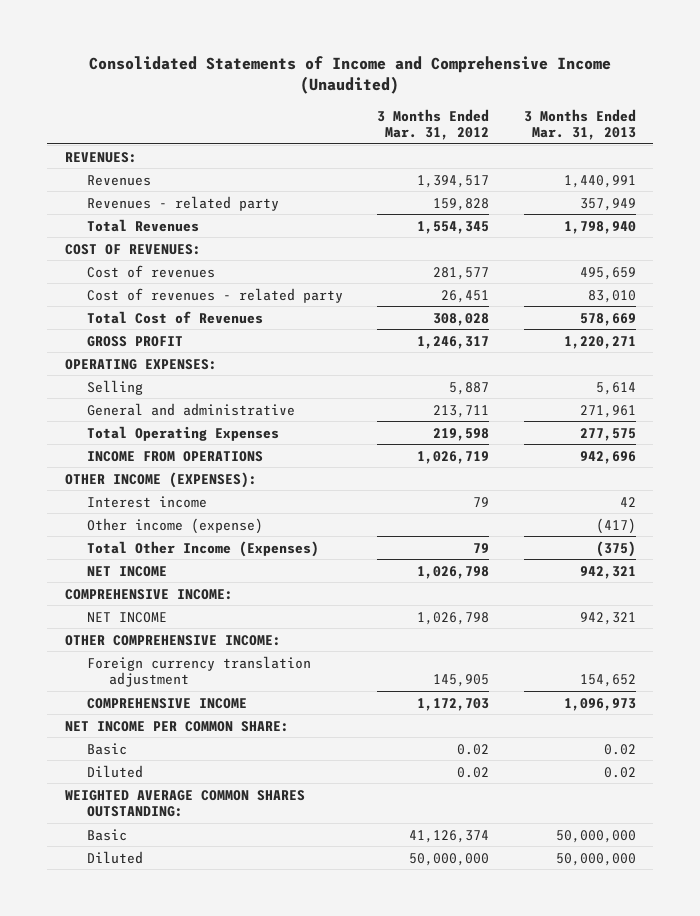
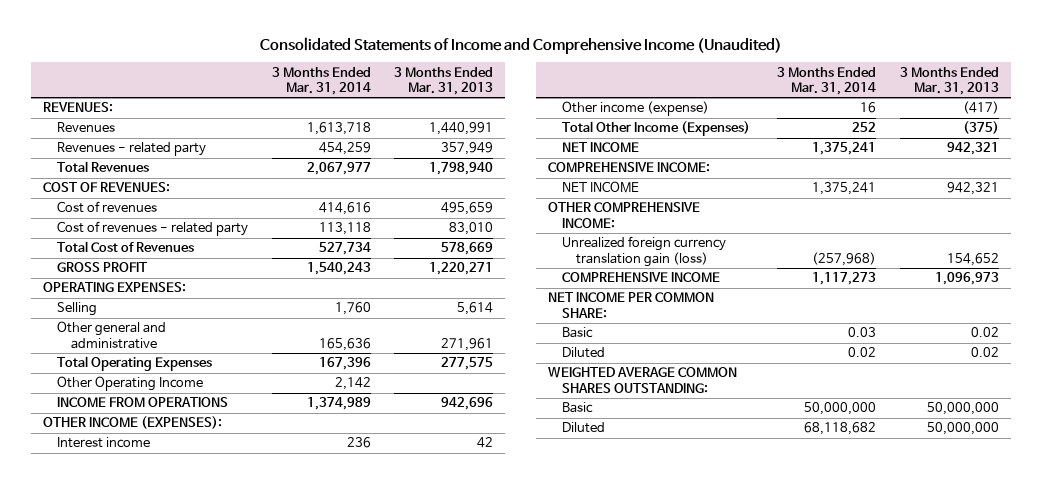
[377,108,490,140] 3 Months Ended Mar. 31, 2012 -> none
none -> [271,66,371,95] 3 Months Ended Mar. 31, 2014
[86,402,295,416] General and administrative -> [56,321,166,349] Other general and administrative
none -> [56,376,203,392] Other Operating Income
[86,655,311,687] Foreign currency translation adjustment -> [562,236,727,267] Unrealized foreign currency translation gain (loss)

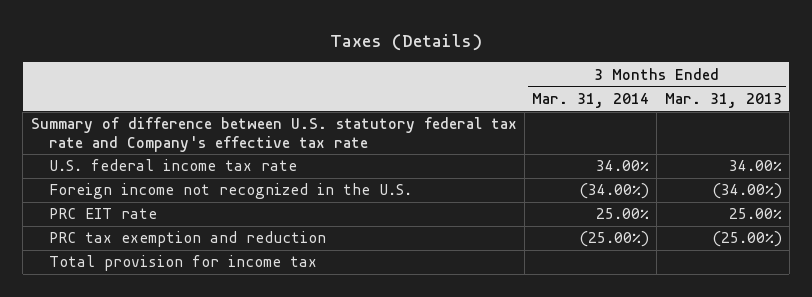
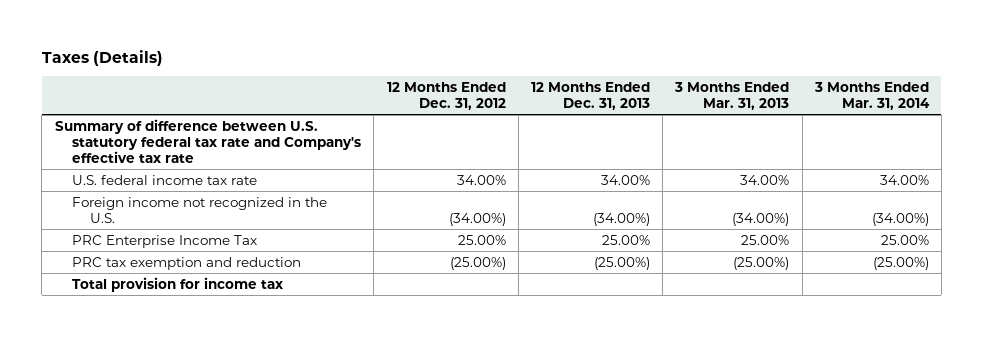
none -> [386,81,506,111] 12 Months Ended Dec. 31, 2012
none -> [530,81,650,111] 12 Months Ended Dec. 31, 2013
[48,208,157,220] PRC EIT rate -> [72,234,258,248] PRC Enterprise Income Tax

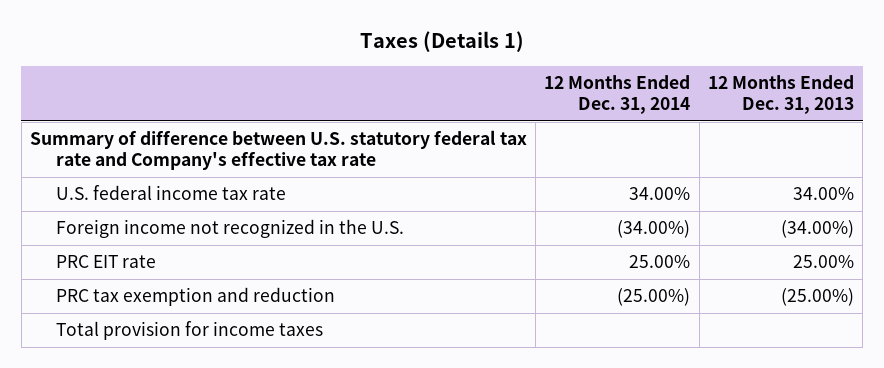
[41,49,163,66] Taxes (Details) -> [359,31,524,53] Taxes (Details 1)
[386,81,506,111] 12 Months Ended Dec. 31, 2012 -> none
[674,81,790,111] 3 Months Ended Mar. 31, 2013 -> none
[813,81,930,111] 3 Months Ended Mar. 31, 2014 -> none
none -> [544,75,691,115] 12 Months Ended Dec. 31, 2014
[72,234,258,248] PRC Enterprise Income Tax -> [55,255,156,269] PRC EIT rate
[72,276,284,292] Total provision for income tax -> [55,321,323,341] Total provision for income taxes

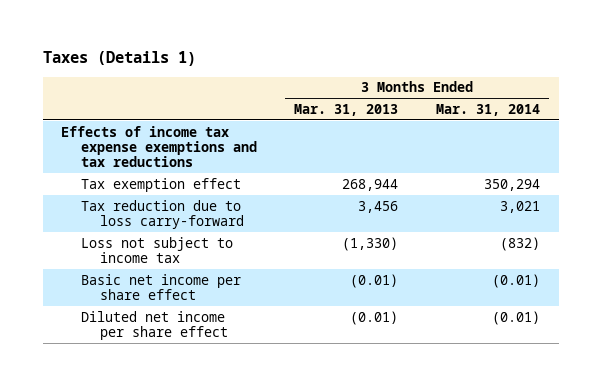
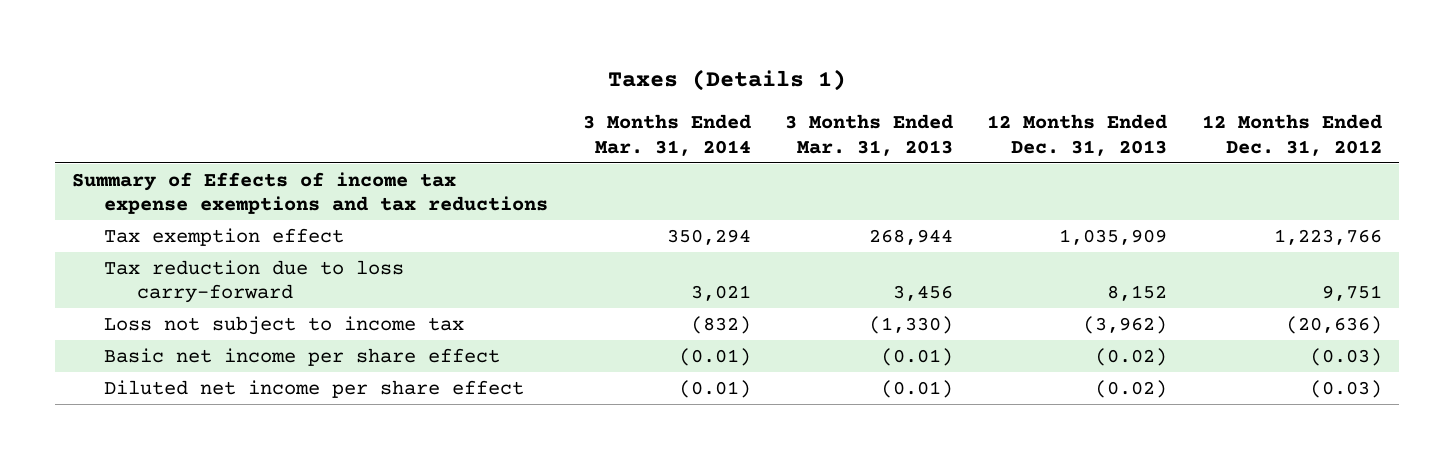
none -> [987,114,1168,156] 12 Months Ended Dec. 31, 2013
none -> [1201,114,1382,156] 12 Months Ended Dec. 31, 2012
[61,125,257,168] Effects of income tax expense exemptions and tax reductions -> [71,171,549,215] Summary of Effects of income tax expense exemptions and tax reductions

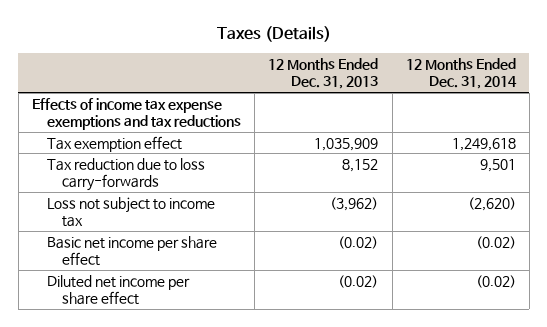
[607,69,846,92] Taxes (Details 1) -> [216,26,331,43] Taxes (Details)
[582,114,751,156] 3 Months Ended Mar. 31, 2014 -> none
[784,114,953,156] 3 Months Ended Mar. 31, 2013 -> none
[1201,114,1382,156] 12 Months Ended Dec. 31, 2012 -> none
none -> [405,57,517,90] 12 Months Ended Dec. 31, 2014
[71,171,549,215] Summary of Effects of income tax expense exemptions and tax reductions -> [31,97,242,131] Effects of income tax expense exemptions and tax reductions
[104,259,405,304] Tax reduction due to loss carry-forward -> [47,157,206,192] Tax reduction due to loss carry-forwards

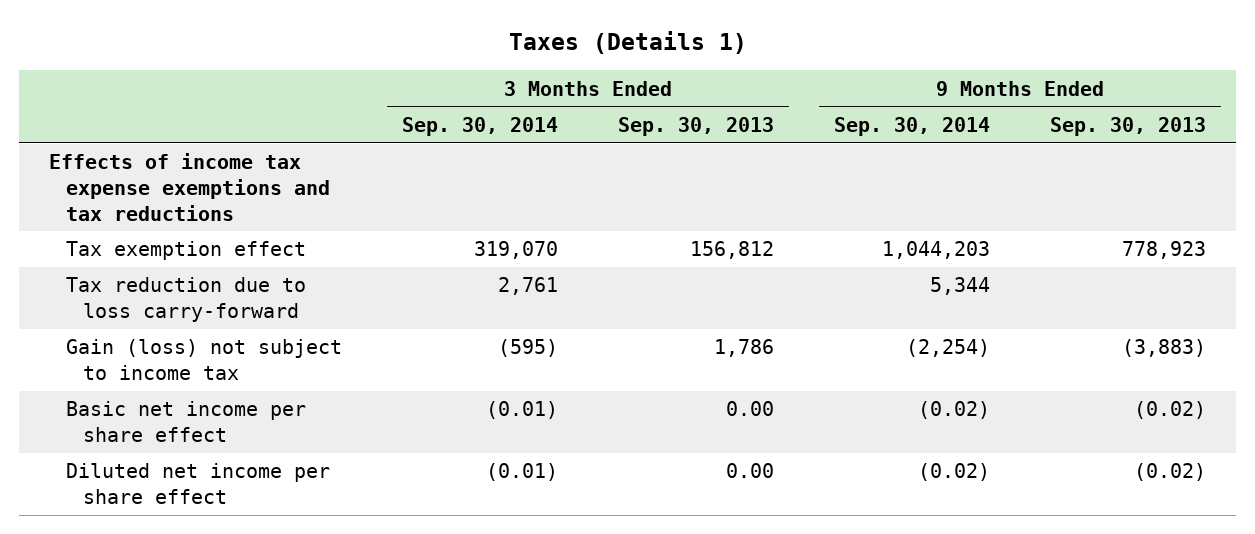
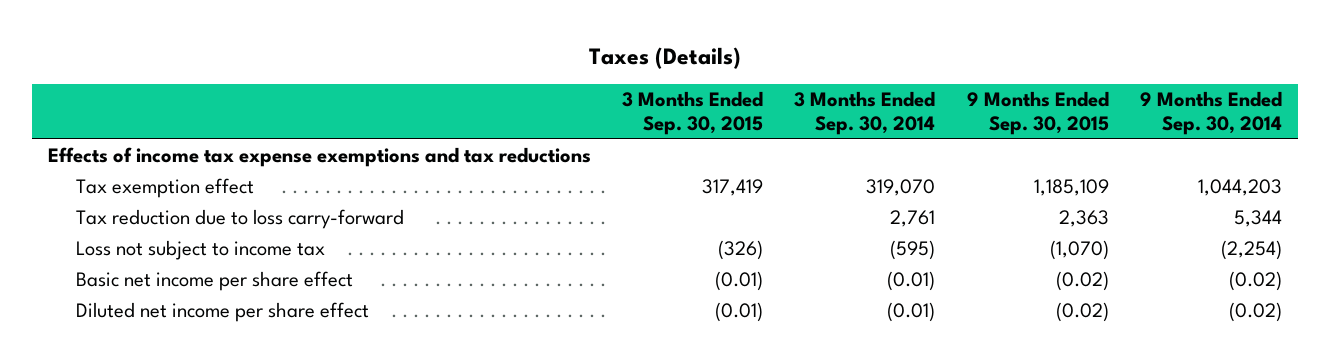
[508,31,747,55] Taxes (Details 1) -> [588,46,741,69] Taxes (Details)
[617,116,774,136] Sep. 30, 2013 -> none
[1049,116,1206,136] Sep. 30, 2013 -> none
none -> [621,91,763,135] 3 Months Ended Sep. 30, 2015
none -> [966,91,1109,135] 9 Months Ended Sep. 30, 2015
[65,339,342,381] Gain (loss) not subject to income tax -> [76,240,326,261] Loss not subject to income tax

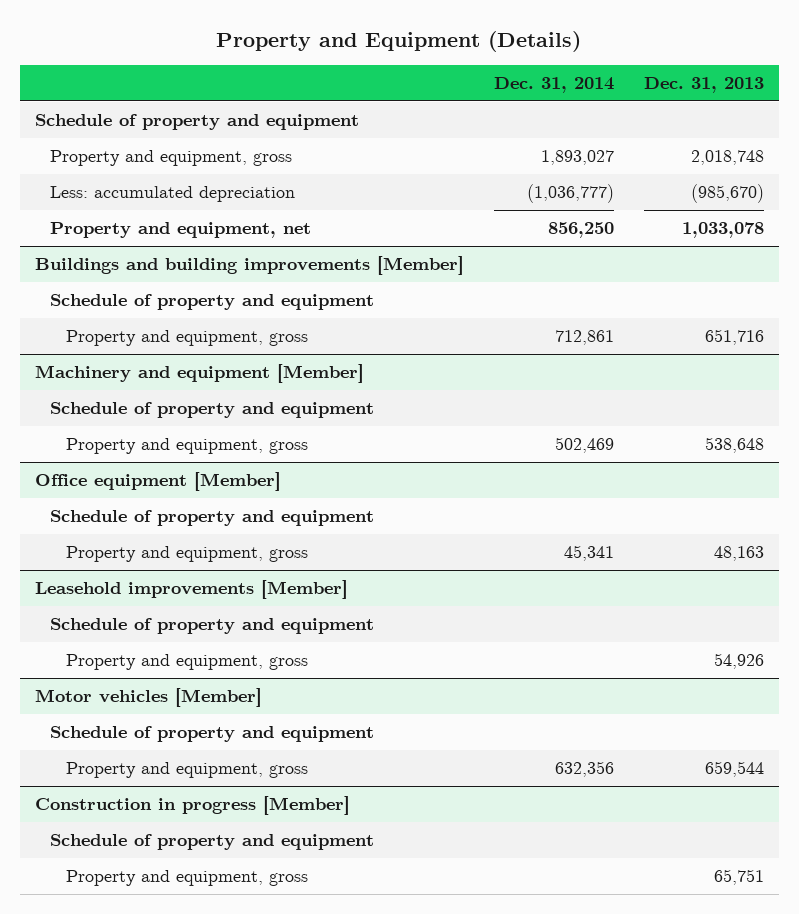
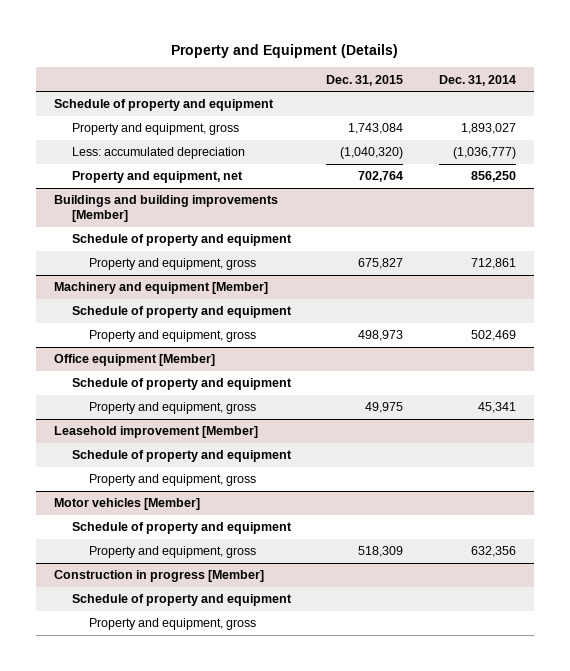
[644,77,765,94] Dec. 31, 2013 -> none
none -> [326,74,404,86] Dec. 31, 2015
[34,579,348,599] Leasehold improvements [Member] -> [53,426,258,439] Leasehold improvement [Member]

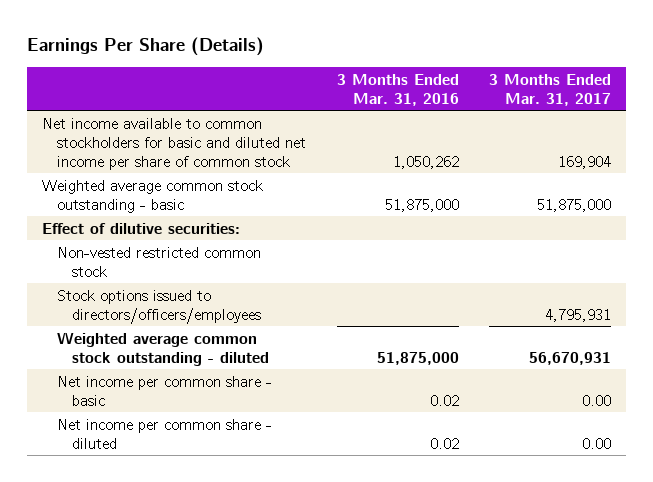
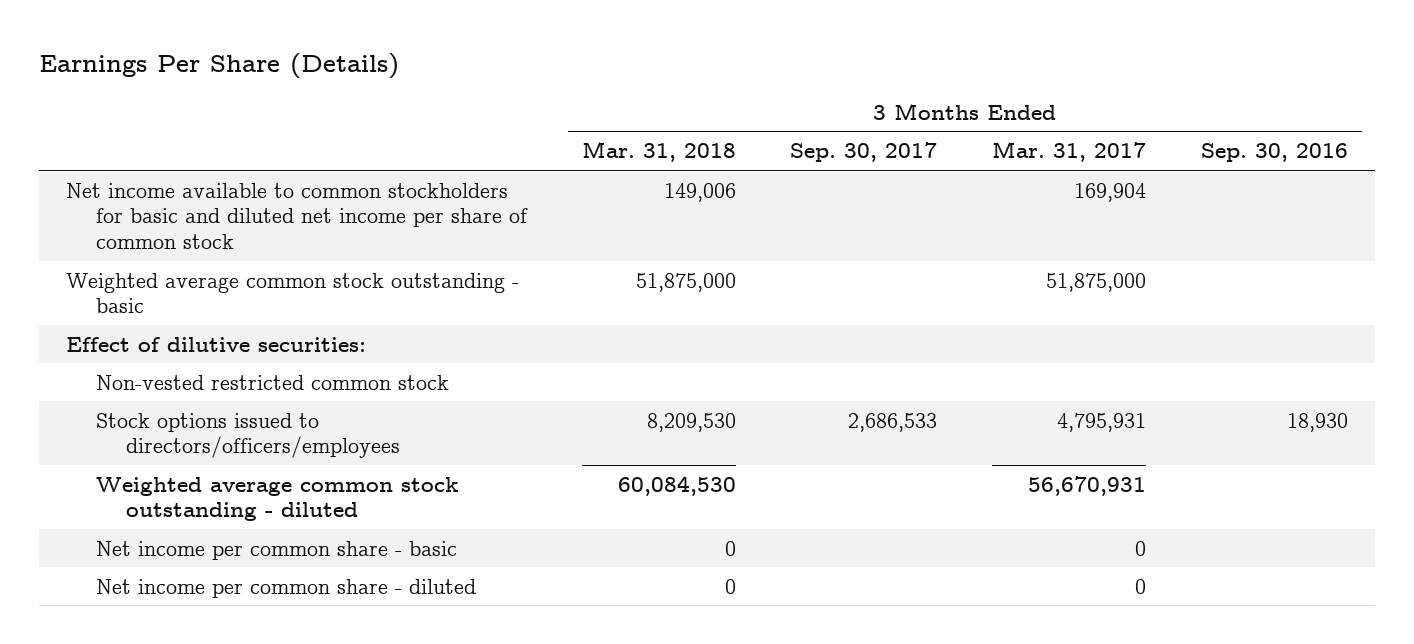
[336,73,459,106] 3 Months Ended Mar. 31, 2016 -> none
none -> [581,141,736,163] Mar. 31, 2018
none -> [790,142,938,163] Sep. 30, 2017
none -> [1200,143,1348,163] Sep. 30, 2016
[581,394,611,406] 0.00 -> [1135,540,1147,556] 0
[581,437,611,449] 0.00 -> [1135,578,1147,594] 0

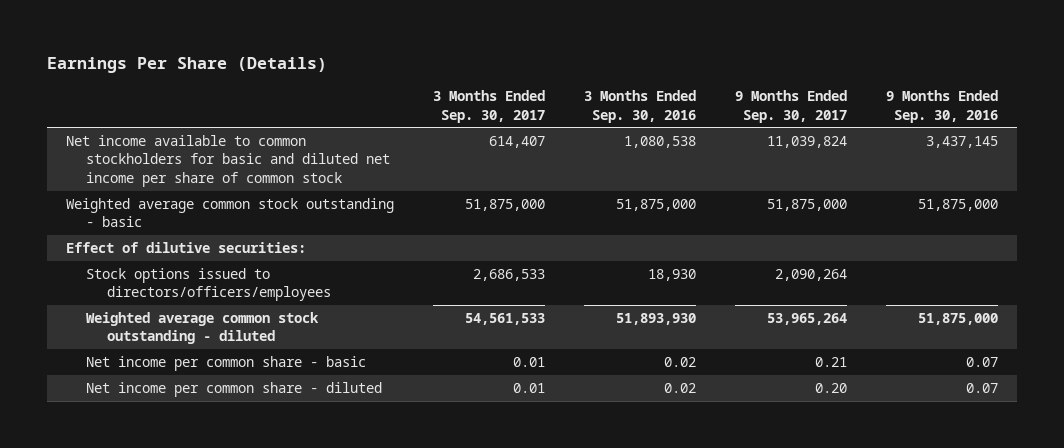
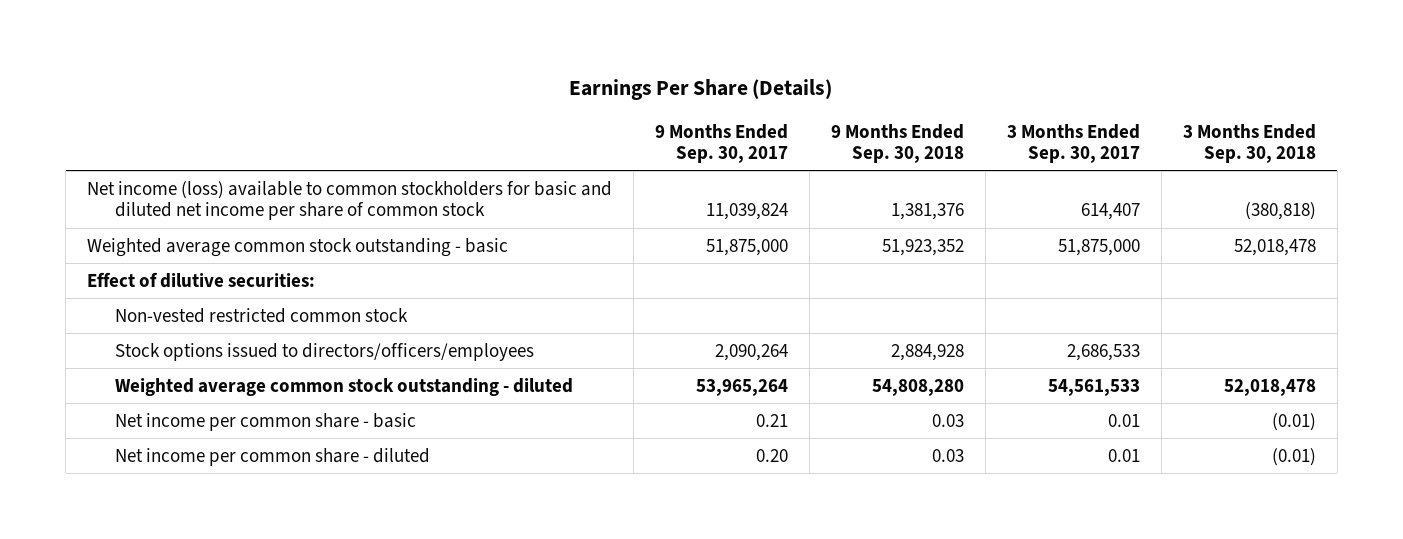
[584,90,697,123] 3 Months Ended Sep. 30, 2016 -> none
[885,90,998,123] 9 Months Ended Sep. 30, 2016 -> none
none -> [830,123,964,164] 9 Months Ended Sep. 30, 2018
none -> [1182,123,1316,164] 3 Months Ended Sep. 30, 2018
[66,135,391,187] Net income available to common stockholders for basic and diluted net income per share of common stock -> [87,180,613,221] Net income (loss) available to common stockholders for basic and diluted net income per share of common stock
none -> [115,307,409,323] Non-vested restricted common stock

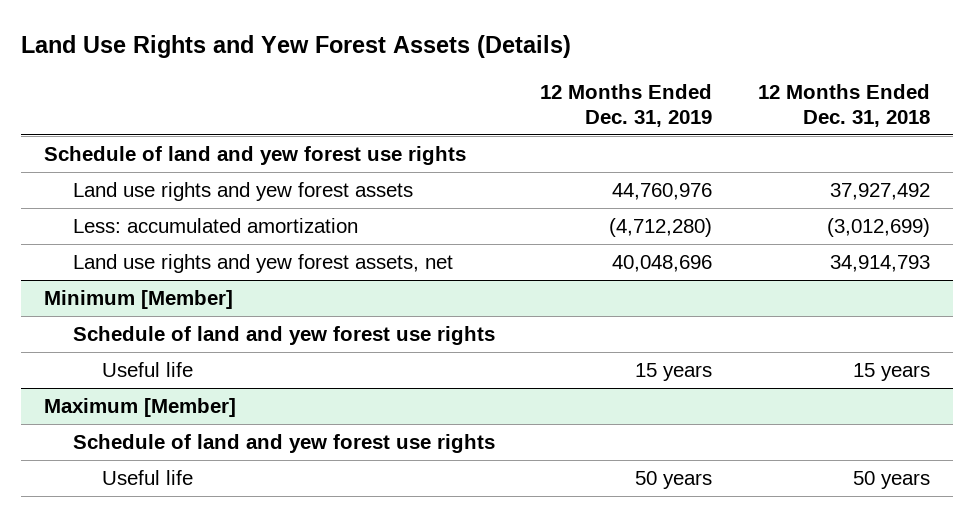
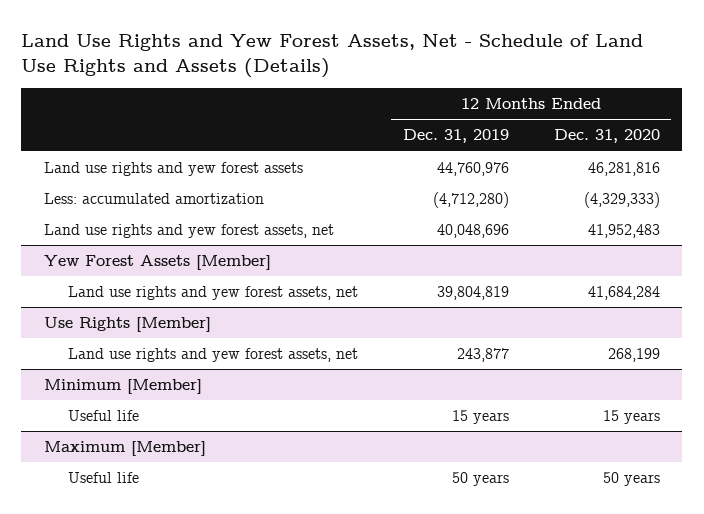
[21,35,572,59] Land Use Rights and Yew Forest Assets (Details) -> [21,33,644,78] Land Use Rights and Yew Forest Assets, Net - Schedule of Land Use Rights and Assets (Details)
[757,83,930,128] 12 Months Ended Dec. 31, 2018 -> none
none -> [553,129,660,144] Dec. 31, 2020
[43,145,466,165] Schedule of land and yew forest use rights -> none
none -> [44,255,272,271] Yew Forest Assets [Member]
none -> [67,286,358,301] Land use rights and yew forest assets, net
none -> [44,317,212,333] Use Rights [Member]
none -> [67,348,358,363] Land use rights and yew forest assets, net
[72,325,495,345] Schedule of land and yew forest use rights -> none
[72,433,495,453] Schedule of land and yew forest use rights -> none

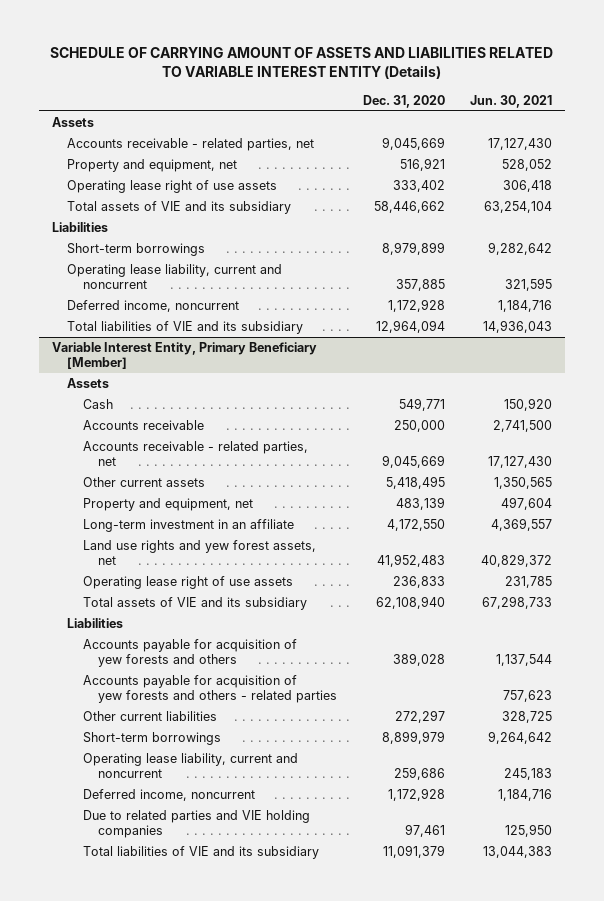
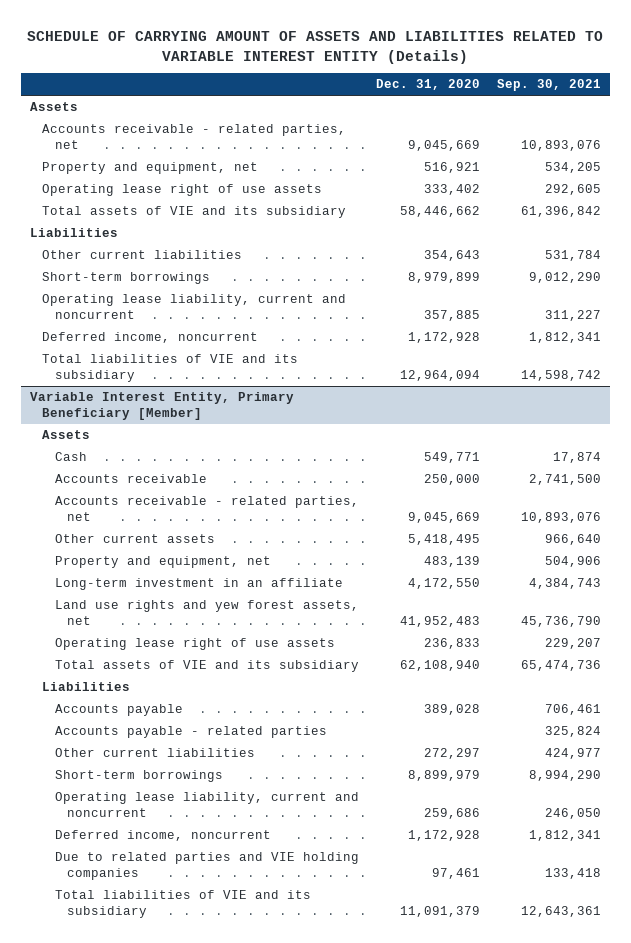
[470,94,553,108] Jun. 30, 2021 -> none
none -> [497,79,602,92] Sep. 30, 2021
none -> [42,250,243,260] Other current liabilities
[82,639,297,667] Accounts payable for acquisition of yew forests and others -> [54,704,183,717] Accounts payable
[82,675,338,703] Accounts payable for acquisition of yew forests and others - related parties -> [54,726,327,739] Accounts payable - related parties

